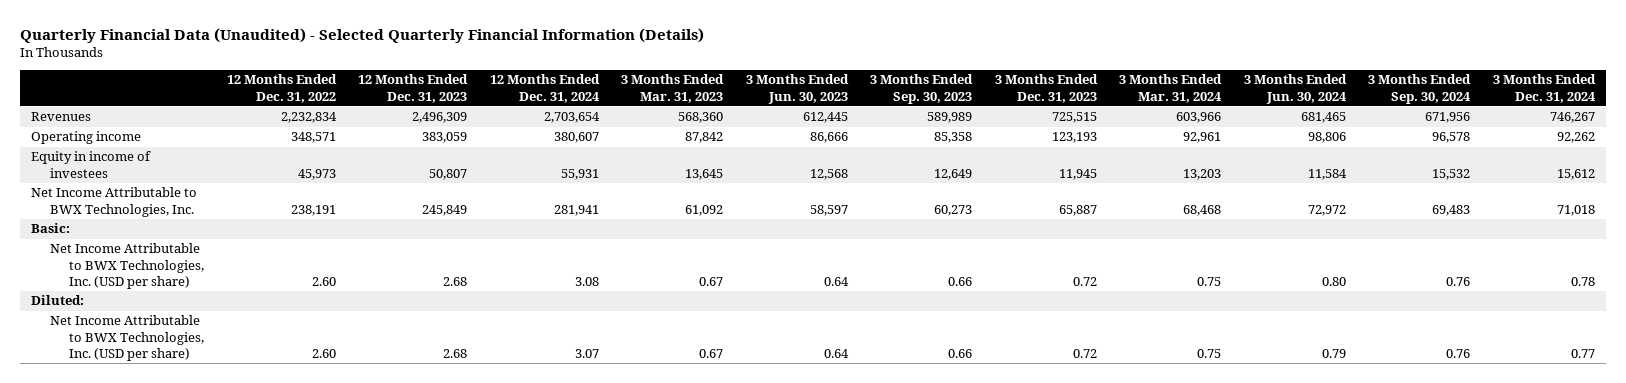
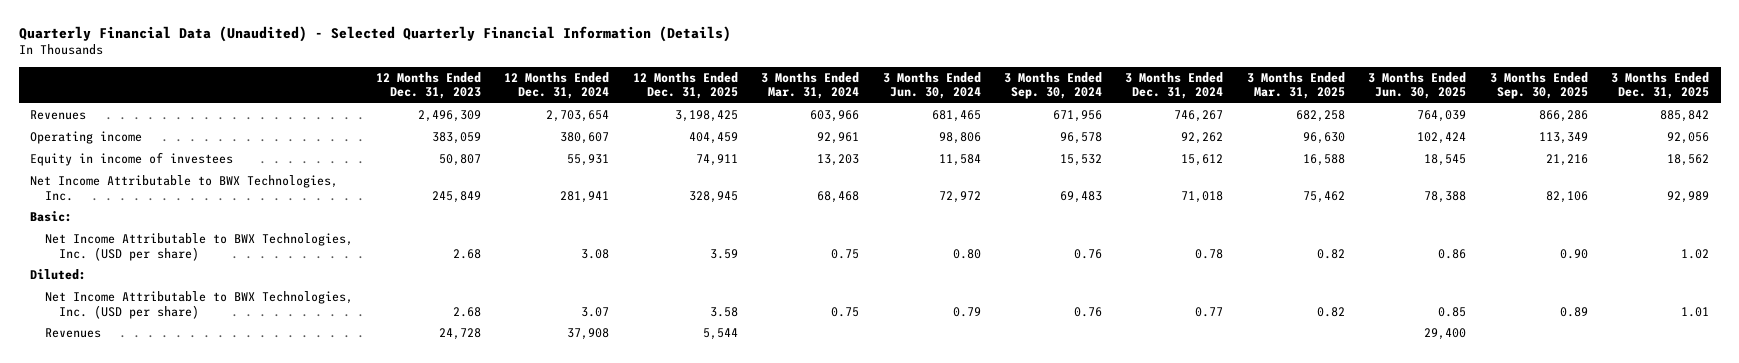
[226,74,337,103] 12 Months Ended Dec. 31, 2022 -> none
[621,74,725,103] 3 Months Ended Mar. 31, 2023 -> none
[745,74,849,104] 3 Months Ended Jun. 30, 2023 -> none
[870,74,974,104] 3 Months Ended Sep. 30, 2023 -> none
[994,74,1098,103] 3 Months Ended Dec. 31, 2023 -> none
none -> [632,71,738,100] 12 Months Ended Dec. 31, 2025
none -> [1246,71,1345,100] 3 Months Ended Mar. 31, 2025
none -> [1368,71,1467,100] 3 Months Ended Jun. 30, 2025
none -> [1489,71,1588,100] 3 Months Ended Sep. 30, 2025
none -> [1610,71,1709,100] 3 Months Ended Dec. 31, 2025
none -> [44,328,101,339] Revenues

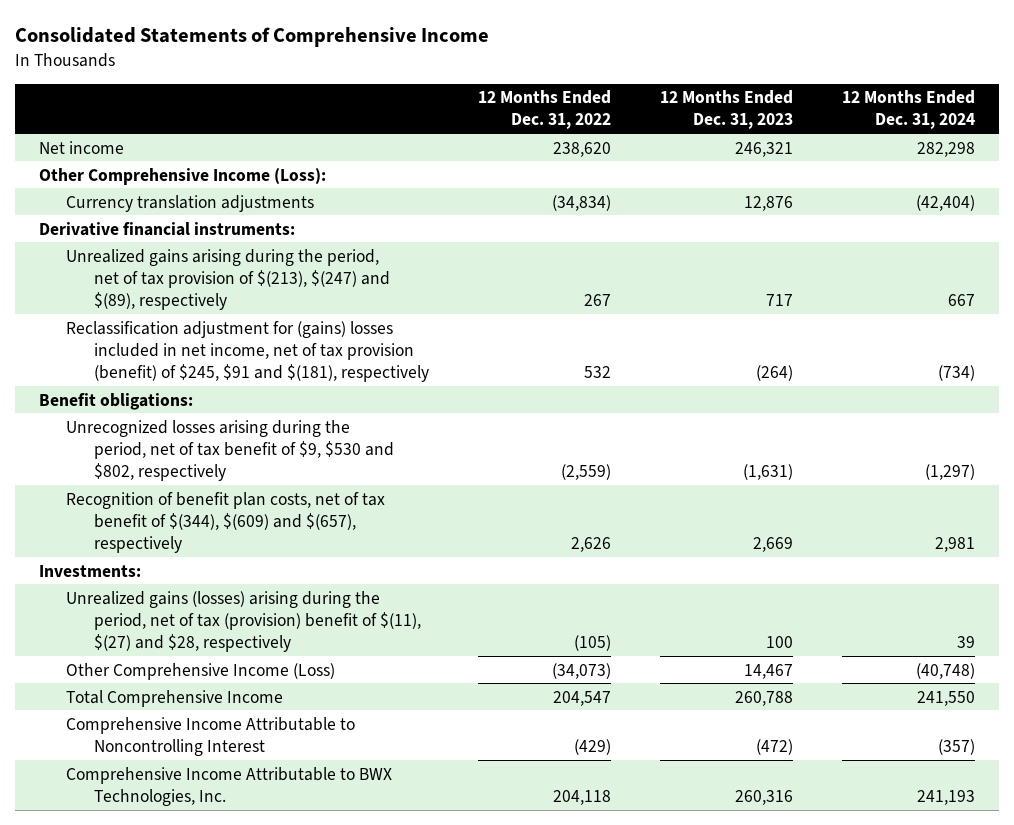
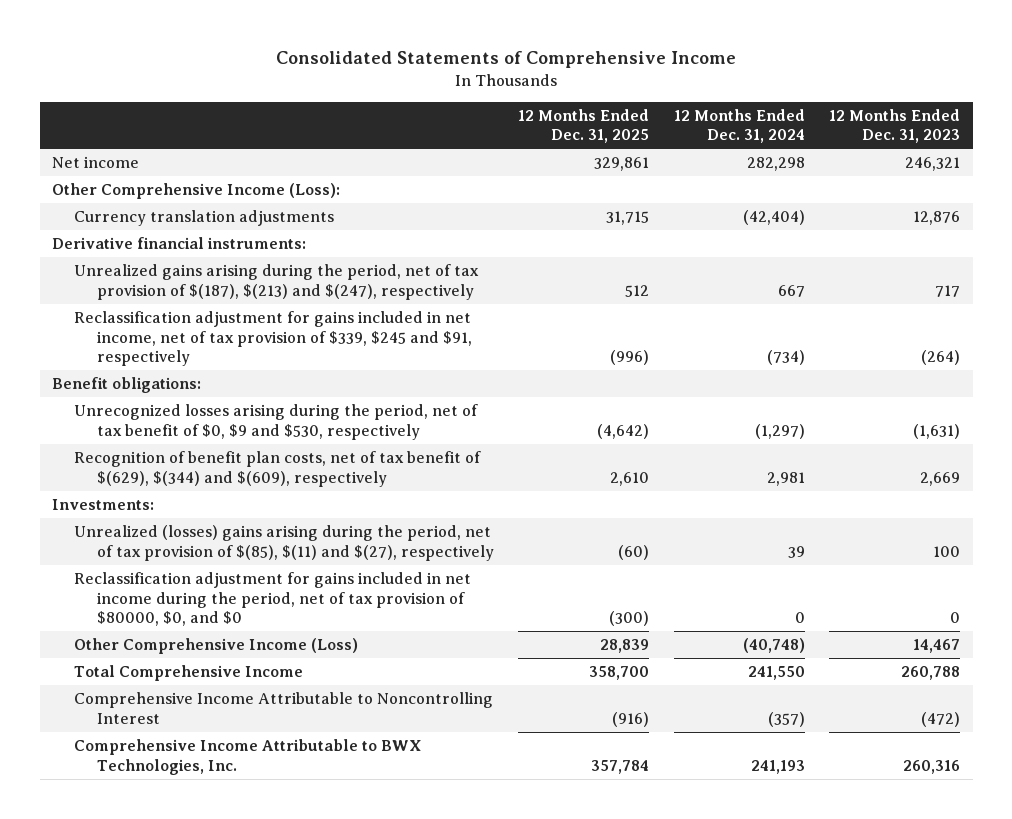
[477,90,611,130] 12 Months Ended Dec. 31, 2022 -> none
none -> [518,108,650,144] 12 Months Ended Dec. 31, 2025
[66,248,390,311] Unrealized gains arising during the period, net of tax provision of $(213), $(247) and $(89), respectively -> [74,264,480,300] Unrealized gains arising during the period, net of tax provision of $(187), $(213) and $(247), respectively
[66,320,429,383] Reclassification adjustment for (gains) losses included in net income, net of tax provision (benefit) of $245, $91 and $(181), respectively -> [74,311,472,367] Reclassification adjustment for gains included in net income, net of tax provision of $339, $245 and $91, respectively
[66,419,394,482] Unrecognized losses arising during the period, net of tax benefit of $9, $530 and $802, respectively -> [74,404,479,440] Unrecognized losses arising during the period, net of tax benefit of $0, $9 and $530, respectively
[66,491,386,554] Recognition of benefit plan costs, net of tax benefit of $(344), $(609) and $(657), respectively -> [74,451,482,487] Recognition of benefit plan costs, net of tax benefit of $(629), $(344) and $(609), respectively
[66,590,421,653] Unrealized gains (losses) arising during the period, net of tax (provision) benefit of $(11), $(27) and $28, respectively -> [74,525,494,561] Unrealized (losses) gains arising during the period, net of tax provision of $(85), $(11) and $(27), respectively
none -> [74,572,472,627] Reclassification adjustment for gains included in net income during the period, net of tax provision of $80000, $0, and $0

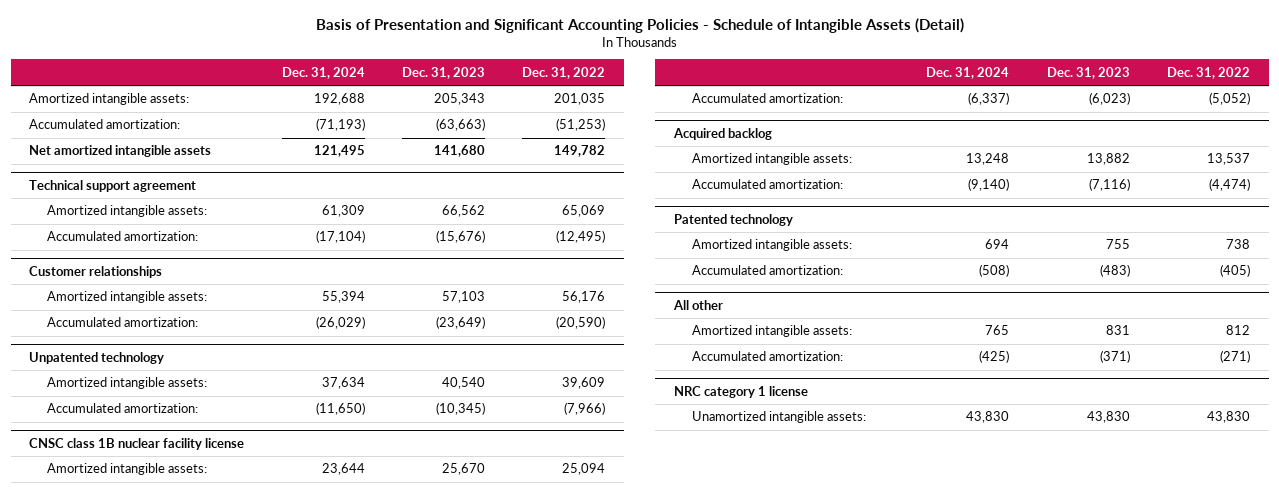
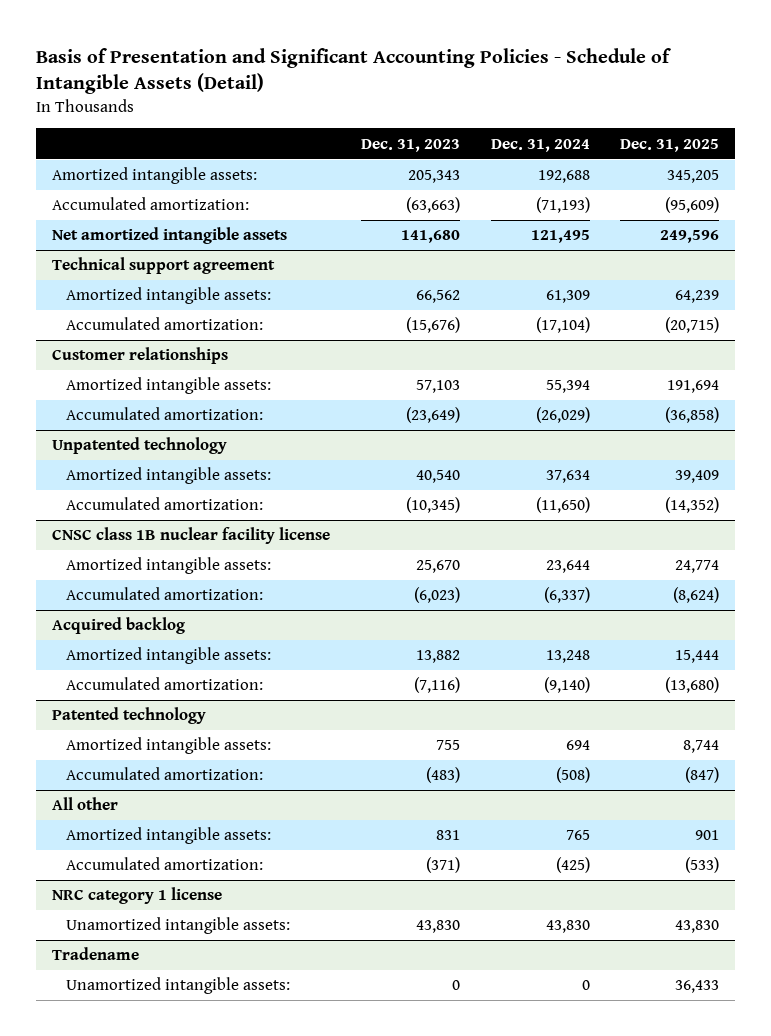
[522,66,606,79] Dec. 31, 2022 -> none
none -> [620,138,720,152] Dec. 31, 2025
none -> [51,947,139,961] Tradename
none -> [65,977,290,995] Unamortized intangible assets:

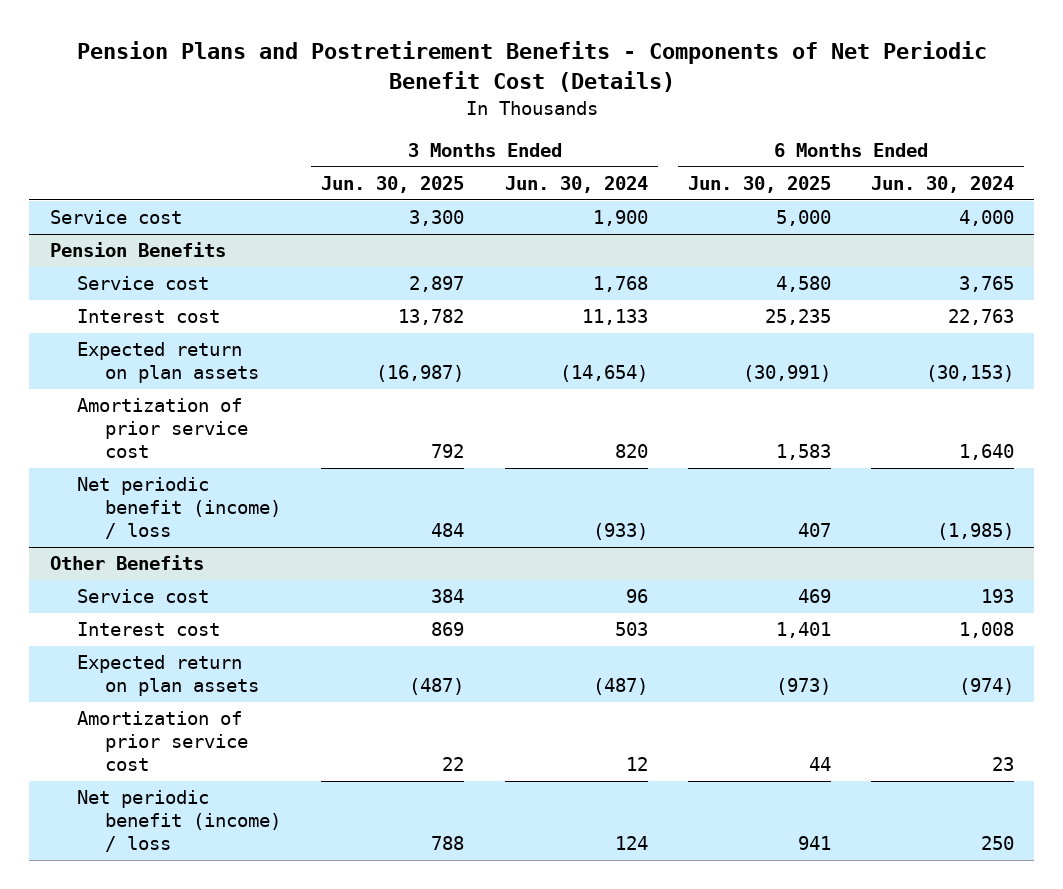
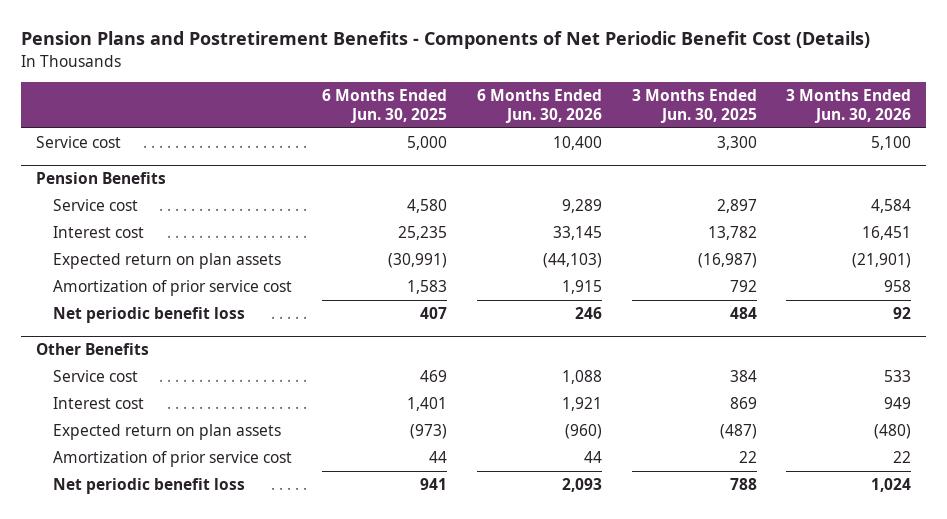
[504,176,648,194] Jun. 30, 2024 -> none
[870,176,1014,194] Jun. 30, 2024 -> none
none -> [476,89,602,123] 6 Months Ended Jun. 30, 2026
none -> [786,89,912,123] 3 Months Ended Jun. 30, 2026
[77,477,282,540] Net periodic benefit (income) / loss -> [53,306,246,323] Net periodic benefit loss
[77,790,282,853] Net periodic benefit (income) / loss -> [53,477,246,494] Net periodic benefit loss

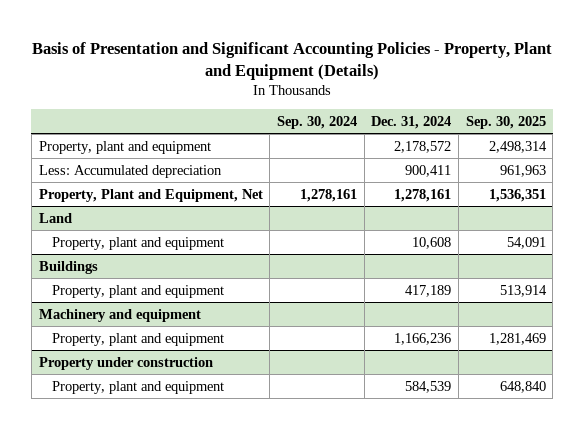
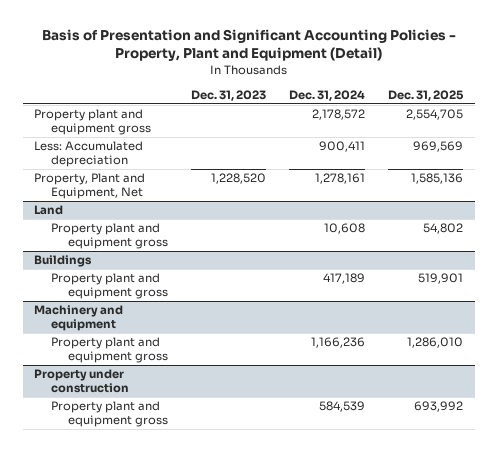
[32,41,553,80] Basis of Presentation and Significant Accounting Policies - Property, Plant and Equipment (Details) -> [41,29,456,62] Basis of Presentation and Significant Accounting Policies - Property, Plant and Equipment (Detail)
[276,115,357,129] Sep. 30, 2024 -> none
[465,115,546,129] Sep. 30, 2025 -> none
none -> [191,89,267,101] Dec. 31, 2023
none -> [388,89,465,101] Dec. 31, 2025
[38,140,211,154] Property, plant and equipment -> [34,109,152,136] Property plant and equipment gross
[51,236,224,250] Property, plant and equipment -> [51,223,168,250] Property plant and equipment gross
[51,284,224,298] Property, plant and equipment -> [51,273,168,300] Property plant and equipment gross
[51,332,224,346] Property, plant and equipment -> [51,337,168,364] Property plant and equipment gross
[51,380,224,394] Property, plant and equipment -> [51,401,168,428] Property plant and equipment gross

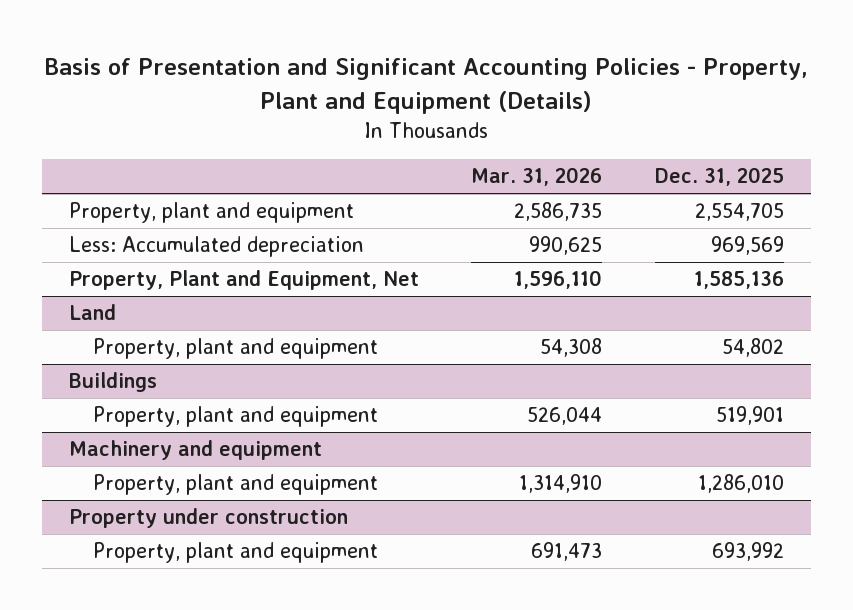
[41,29,456,62] Basis of Presentation and Significant Accounting Policies - Property, Plant and Equipment (Detail) -> [44,58,809,114] Basis of Presentation and Significant Accounting Policies - Property, Plant and Equipment (Details)
[191,89,267,101] Dec. 31, 2023 -> none
[289,89,366,101] Dec. 31, 2024 -> none
none -> [471,167,603,187] Mar. 31, 2026
[34,109,152,136] Property plant and equipment gross -> [68,202,354,224] Property, plant and equipment
[51,223,168,250] Property plant and equipment gross -> [92,338,378,360] Property, plant and equipment
[51,273,168,300] Property plant and equipment gross -> [92,406,378,428] Property, plant and equipment
[51,337,168,364] Property plant and equipment gross -> [92,474,378,496] Property, plant and equipment
[51,401,168,428] Property plant and equipment gross -> [92,542,378,564] Property, plant and equipment

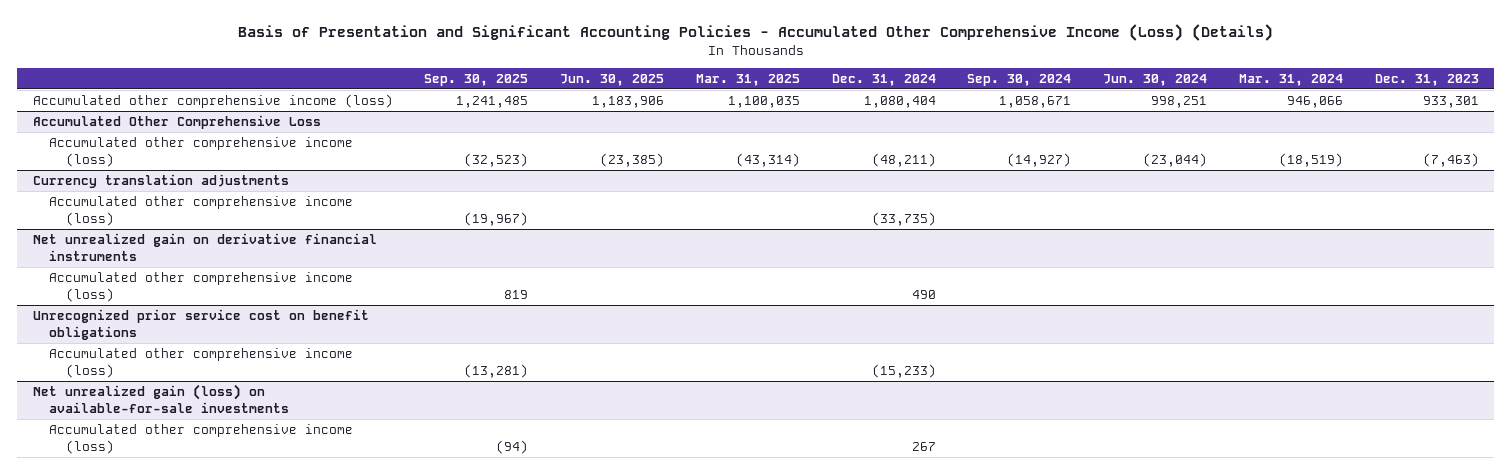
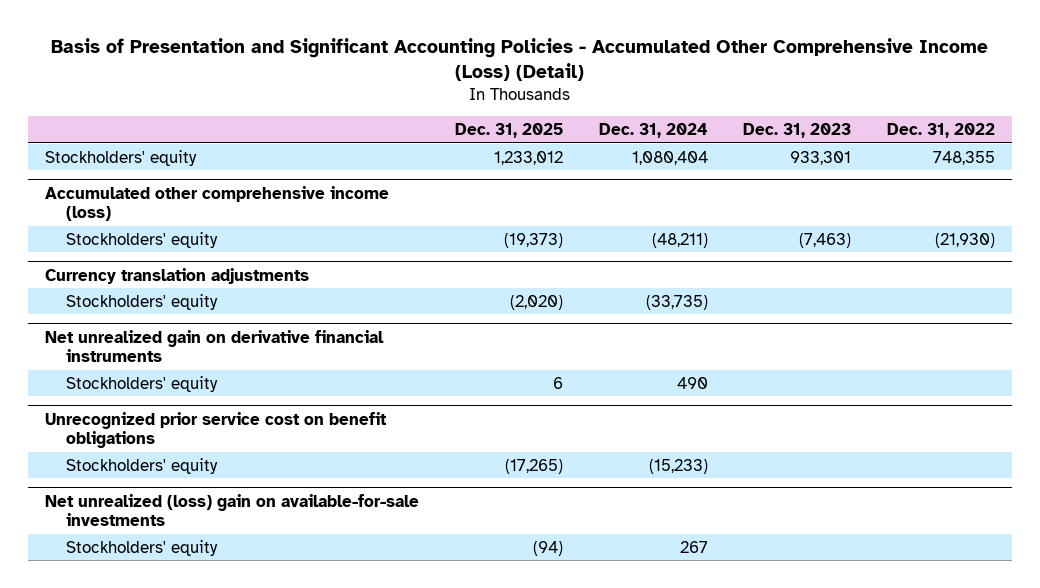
[237,24,1273,42] Basis of Presentation and Significant Accounting Policies - Accumulated Other Comprehensive Income (Loss) (Details) -> [51,37,989,82] Basis of Presentation and Significant Accounting Policies - Accumulated Other Comprehensive Income (Loss) (Detail)
[424,73,529,86] Sep. 30, 2025 -> none
[560,73,665,86] Jun. 30, 2025 -> none
[695,73,800,86] Mar. 31, 2025 -> none
[967,73,1072,86] Sep. 30, 2024 -> none
[1103,73,1208,86] Jun. 30, 2024 -> none
[1238,73,1343,86] Mar. 31, 2024 -> none
none -> [454,123,563,139] Dec. 31, 2025
none -> [886,123,995,139] Dec. 31, 2022
[32,94,393,109] Accumulated other comprehensive income (loss) -> [45,149,198,166] Stockholders' equity
[32,115,321,130] Accumulated Other Comprehensive Loss -> [45,185,390,222] Accumulated other comprehensive income (loss)
[49,137,354,167] Accumulated other comprehensive income (loss) -> [65,231,218,248] Stockholders' equity
[49,196,354,226] Accumulated other comprehensive income (loss) -> [65,293,218,310] Stockholders' equity
[49,272,354,302] Accumulated other comprehensive income (loss) -> [65,375,218,392] Stockholders' equity
[49,348,354,378] Accumulated other comprehensive income (loss) -> [65,457,218,474] Stockholders' equity
[32,384,290,413] Net unrealized gain (loss) on available-for-sale investments -> [45,493,420,527] Net unrealized (loss) gain on available-for-sale investments
[49,424,354,454] Accumulated other comprehensive income (loss) -> [65,539,218,556] Stockholders' equity

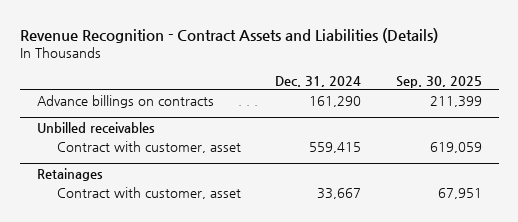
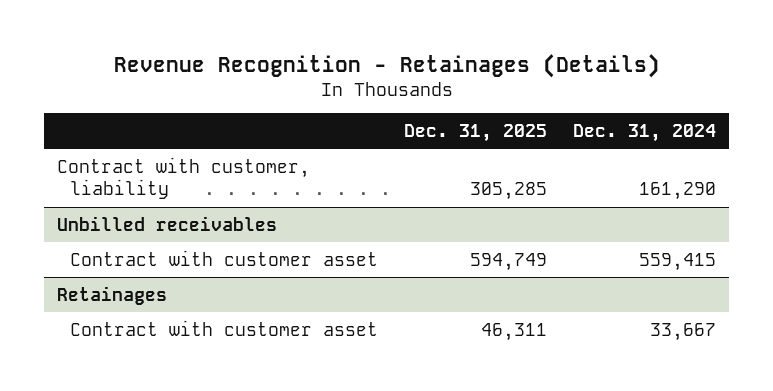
[19,27,438,43] Revenue Recognition - Contract Assets and Liabilities (Details) -> [113,53,660,78] Revenue Recognition - Retainages (Details)
[395,75,482,88] Sep. 30, 2025 -> none
none -> [404,124,548,143] Dec. 31, 2025
[36,95,214,109] Advance billings on contracts -> [57,156,311,200] Contract with customer, liability
[56,141,241,154] Contract with customer, asset -> [70,249,379,266] Contract with customer asset
[56,187,241,200] Contract with customer, asset -> [70,319,379,336] Contract with customer asset

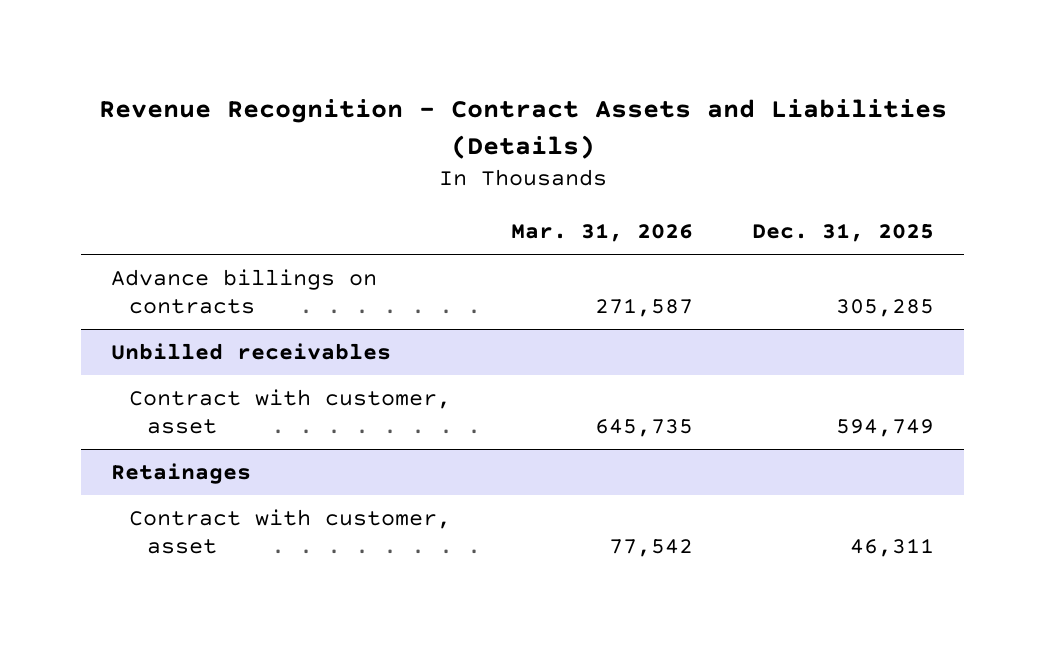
[113,53,660,78] Revenue Recognition - Retainages (Details) -> [98,99,947,159] Revenue Recognition - Contract Assets and Liabilities (Details)
[572,124,716,143] Dec. 31, 2024 -> none
none -> [510,223,693,243] Mar. 31, 2026
[57,156,311,200] Contract with customer, liability -> [111,268,378,314] Advance billings on contracts
[70,249,379,266] Contract with customer asset -> [128,388,451,434] Contract with customer, asset
[70,319,379,336] Contract with customer asset -> [128,508,451,554] Contract with customer, asset

